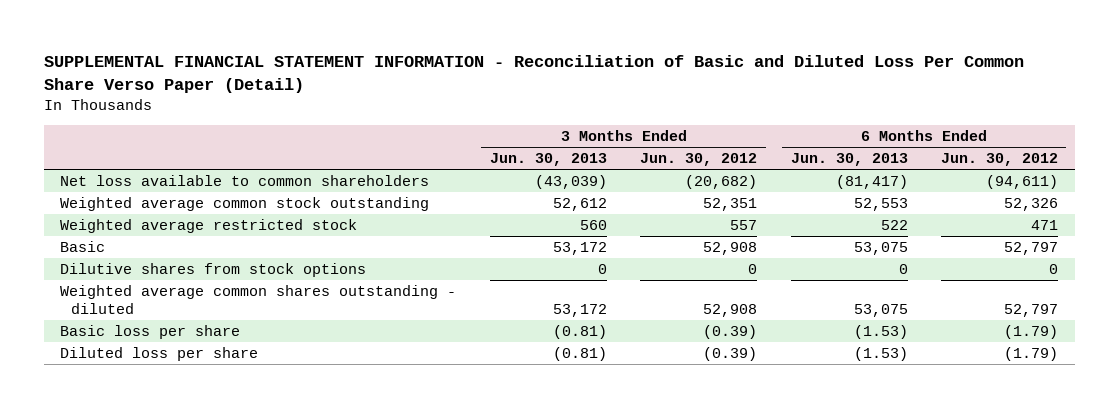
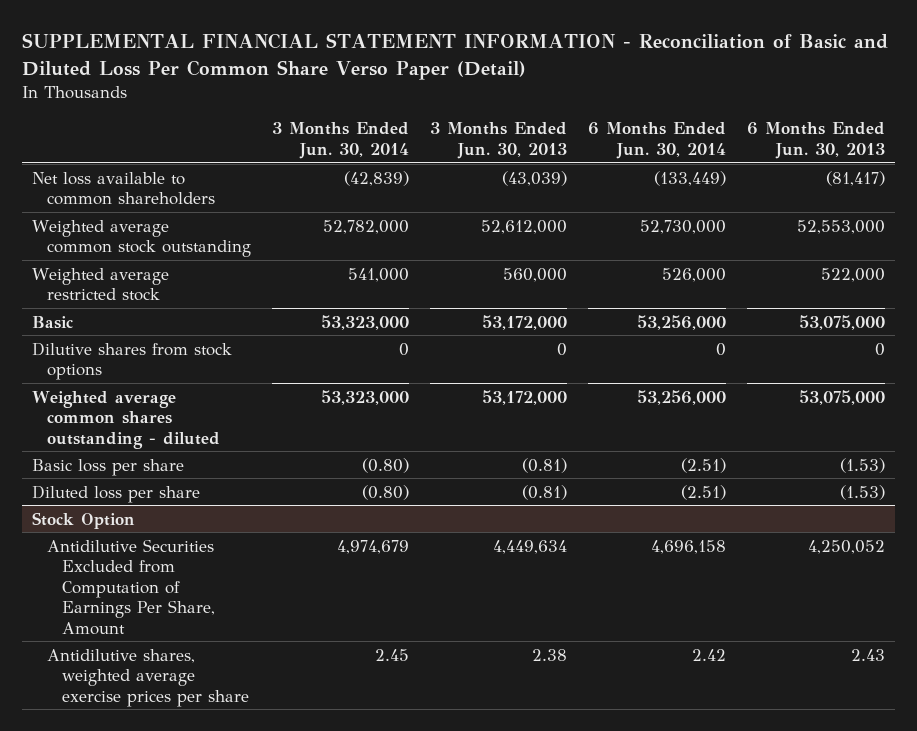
[640,153,758,167] Jun. 30, 2012 -> none
[941,153,1059,167] Jun. 30, 2012 -> none
none -> [272,122,410,159] 3 Months Ended Jun. 30, 2014
none -> [587,122,726,159] 6 Months Ended Jun. 30, 2014
[552,197,607,211] 52,612 -> [481,219,568,234] 52,612,000
[853,197,908,211] 52,553 -> [796,219,885,234] 52,553,000
[579,219,607,230] 560 -> [503,267,568,282] 560,000
[880,219,908,230] 522 -> [820,267,885,282] 522,000
[552,241,607,255] 53,172 -> [482,314,568,330] 53,172,000
[853,241,908,255] 53,075 -> [798,314,885,330] 53,075,000
[552,303,607,317] 53,172 -> [482,389,568,405] 53,172,000
[853,303,908,317] 53,075 -> [798,389,885,405] 53,075,000
none -> [32,511,136,529] Stock Option
none -> [47,538,216,635] Antidilutive Securities Excluded from Computation of Earnings Per Share, Amount
none -> [47,648,250,707] Antidilutive shares, weighted average exercise prices per share

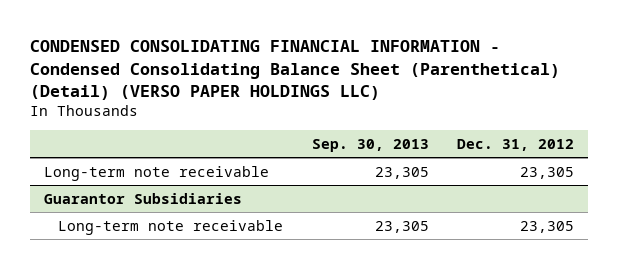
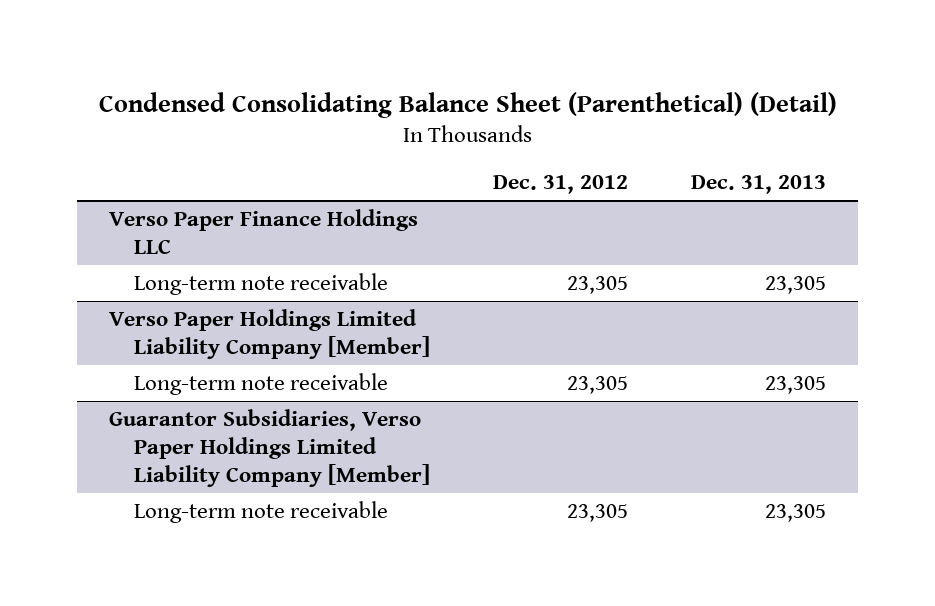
[30,40,561,100] CONDENSED CONSOLIDATING FINANCIAL INFORMATION - Condensed Consolidating Balance Sheet (Parenthetical) (Detail) (VERSO PAPER HOLDINGS LLC) -> [98,91,837,118] Condensed Consolidating Balance Sheet (Parenthetical) (Detail)
[311,138,429,152] Sep. 30, 2013 -> none
none -> [691,175,827,195] Dec. 31, 2013
none -> [108,208,418,254] Verso Paper Finance Holdings LLC
[44,192,243,204] Guarantor Subsidiaries -> none
none -> [108,308,430,359] Verso Paper Holdings Limited Liability Company [Member]
none -> [108,408,430,487] Guarantor Subsidiaries, Verso Paper Holdings Limited Liability Company [Member]
none -> [133,500,388,523] Long-term note receivable

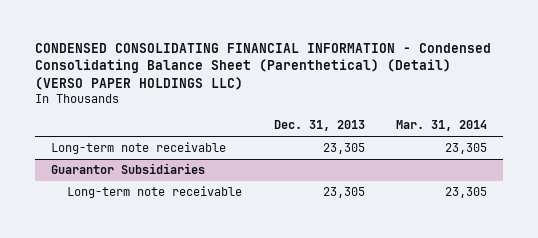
[98,91,837,118] Condensed Consolidating Balance Sheet (Parenthetical) (Detail) -> [34,42,491,90] CONDENSED CONSOLIDATING FINANCIAL INFORMATION - Condensed Consolidating Balance Sheet (Parenthetical) (Detail) (VERSO PAPER HOLDINGS LLC)
[492,175,628,195] Dec. 31, 2012 -> none
none -> [396,120,488,132] Mar. 31, 2014
[108,208,418,254] Verso Paper Finance Holdings LLC -> none
[108,308,430,359] Verso Paper Holdings Limited Liability Company [Member] -> none
[133,372,388,395] Long-term note receivable -> none
[108,408,430,487] Guarantor Subsidiaries, Verso Paper Holdings Limited Liability Company [Member] -> none
none -> [50,163,205,175] Guarantor Subsidiaries

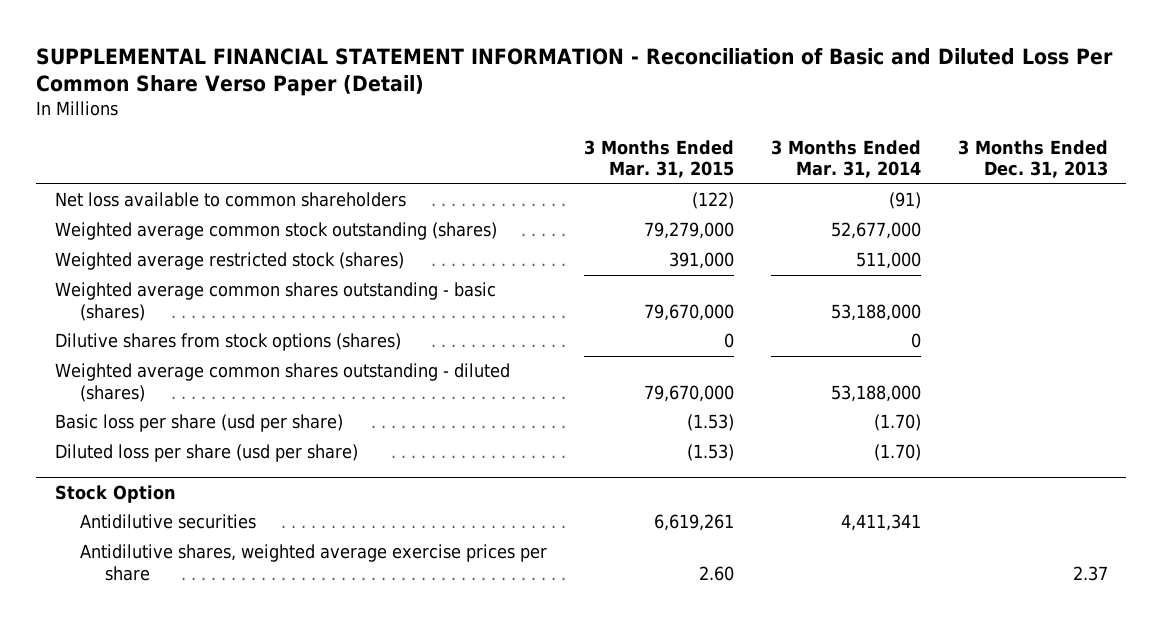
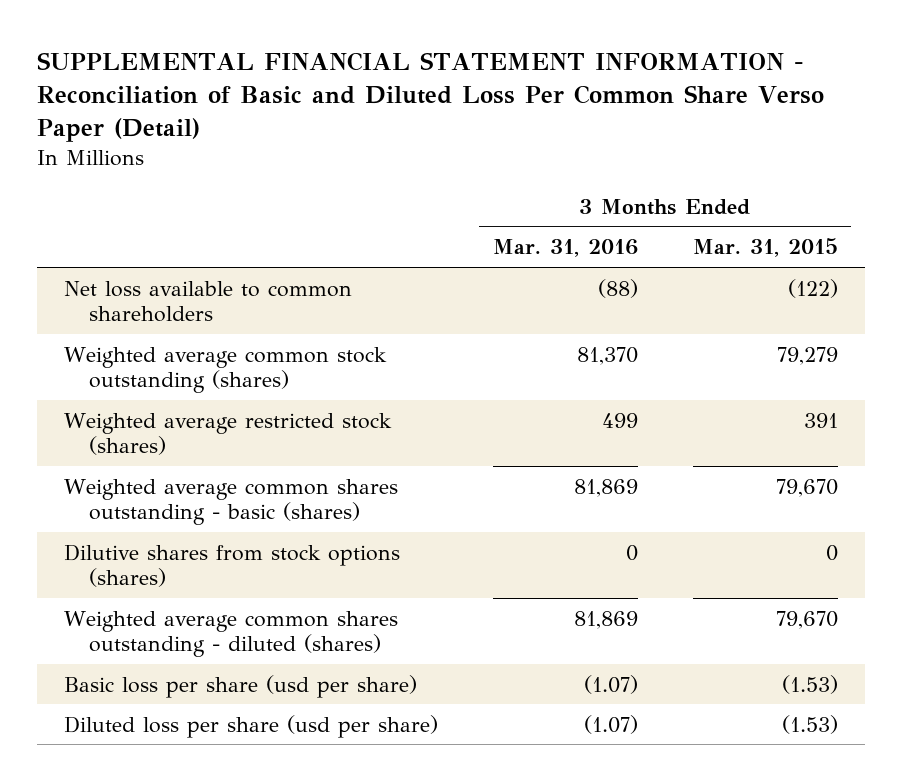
[771,140,922,179] 3 Months Ended Mar. 31, 2014 -> none
[957,140,1108,179] 3 Months Ended Dec. 31, 2013 -> none
none -> [492,239,638,258] Mar. 31, 2016
[644,222,735,240] 79,279,000 -> [776,346,838,365] 79,279
[669,252,735,270] 391,000 -> [803,412,838,428] 391
[644,303,735,321] 79,670,000 -> [775,478,838,497] 79,670
[644,384,735,402] 79,670,000 -> [775,610,838,629] 79,670
[54,484,176,503] Stock Option -> none
[80,514,257,530] Antidilutive securities -> none
[80,544,548,581] Antidilutive shares, weighted average exercise prices per share -> none

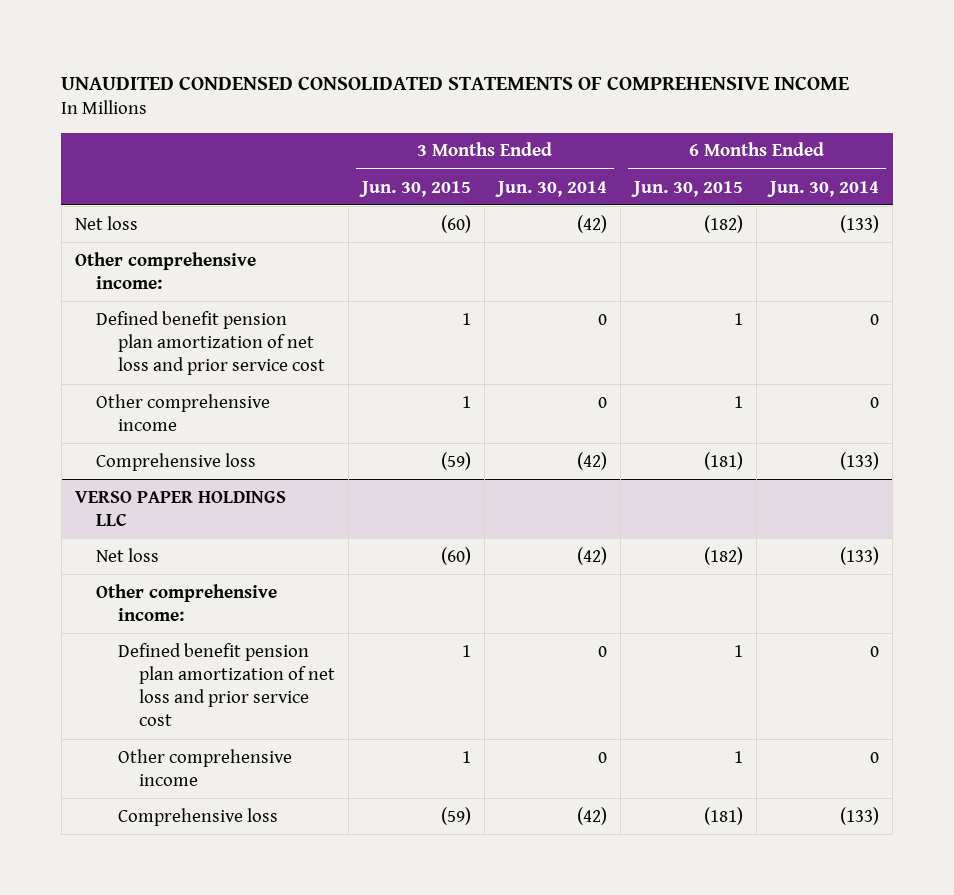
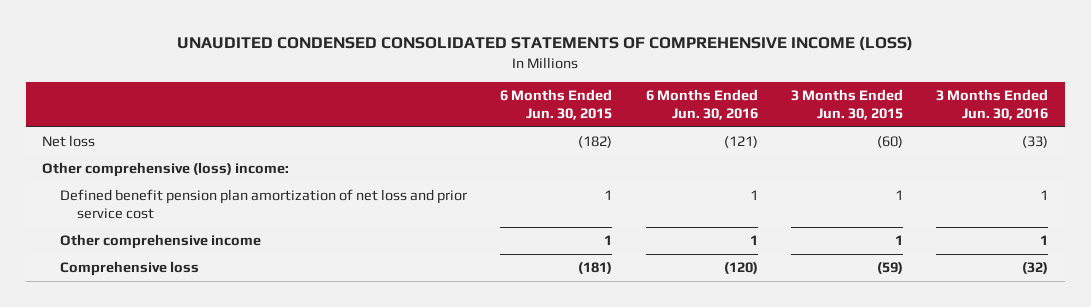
[61,76,850,90] UNAUDITED CONDENSED CONSOLIDATED STATEMENTS OF COMPREHENSIVE INCOME -> [177,36,914,52] UNAUDITED CONDENSED CONSOLIDATED STATEMENTS OF COMPREHENSIVE INCOME (LOSS)
[495,180,608,197] Jun. 30, 2014 -> none
[767,180,880,197] Jun. 30, 2014 -> none
none -> [645,89,758,120] 6 Months Ended Jun. 30, 2016
none -> [936,89,1049,120] 3 Months Ended Jun. 30, 2016
[96,310,325,376] Defined benefit pension plan amortization of net loss and prior service cost -> none
[96,393,271,431] Other comprehensive income -> none
[96,452,257,471] Comprehensive loss -> none
[74,490,286,526] VERSO PAPER HOLDINGS LLC -> none
[96,547,160,562] Net loss -> none
[96,583,278,621] Other comprehensive income: -> none
[74,251,256,289] Other comprehensive income: -> [42,162,290,178] Other comprehensive (loss) income:

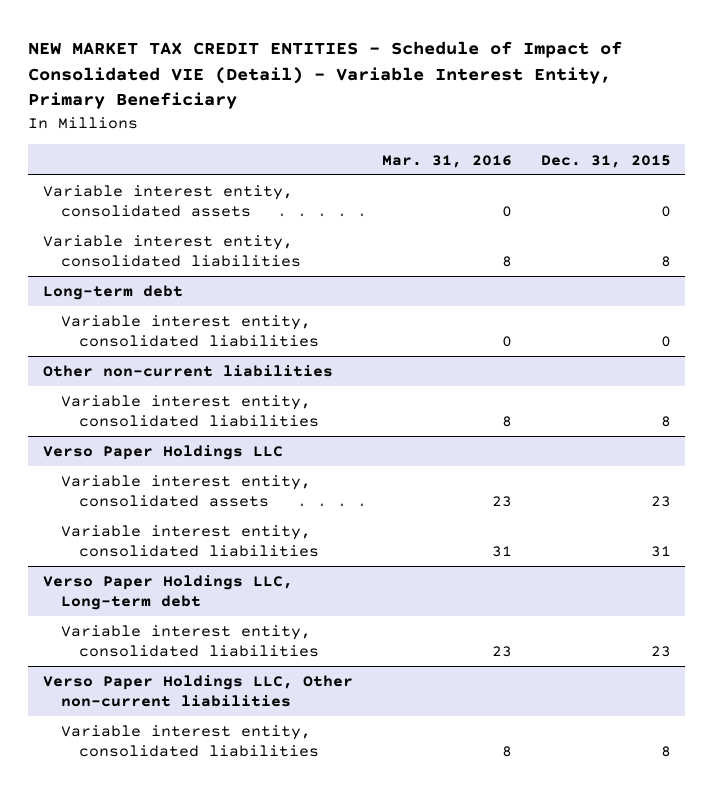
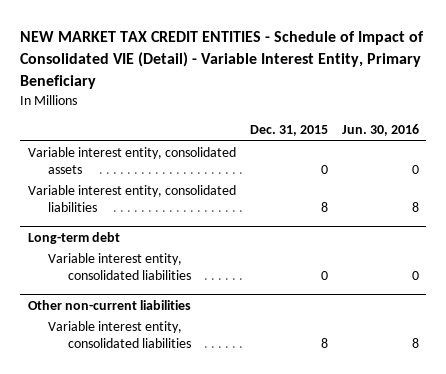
[381,154,512,168] Mar. 31, 2016 -> none
none -> [341,124,419,137] Jun. 30, 2016
[42,445,283,461] Verso Paper Holdings LLC -> none
[60,475,311,507] Variable interest entity, consolidated assets -> none
[60,525,319,557] Variable interest entity, consolidated liabilities -> none
[42,575,293,610] Verso Paper Holdings LLC, Long-term debt -> none
[60,625,319,657] Variable interest entity, consolidated liabilities -> none
[42,675,353,707] Verso Paper Holdings LLC, Other non-current liabilities -> none
[60,725,319,757] Variable interest entity, consolidated liabilities -> none

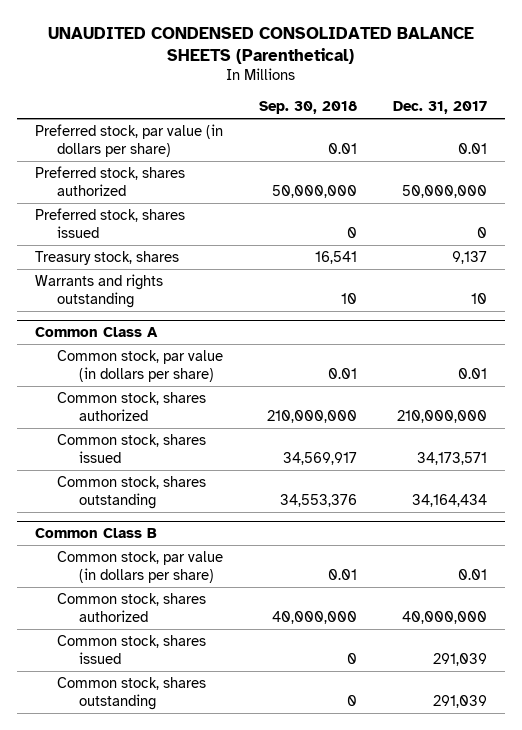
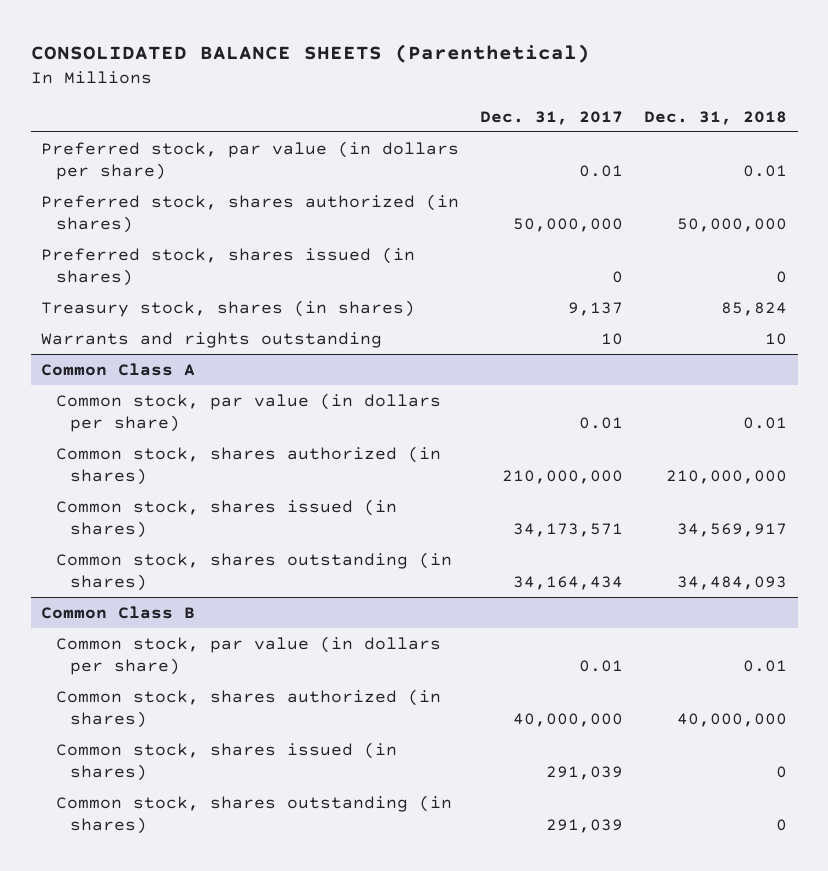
[47,26,474,65] UNAUDITED CONDENSED CONSOLIDATED BALANCE SHEETS (Parenthetical) -> [30,43,590,63] CONSOLIDATED BALANCE SHEETS (Parenthetical)
[258,101,357,115] Sep. 30, 2018 -> none
none -> [644,110,788,125] Dec. 31, 2018
[34,165,185,197] Preferred stock, shares authorized -> [41,193,460,234] Preferred stock, shares authorized (in shares)
[34,207,185,239] Preferred stock, shares issued -> [41,246,416,287] Preferred stock, shares issued (in shares)
[34,250,179,265] Treasury stock, shares -> [41,299,416,317] Treasury stock, shares (in shares)
[57,391,207,422] Common stock, shares authorized -> [55,445,441,486] Common stock, shares authorized (in shares)
[57,433,207,464] Common stock, shares issued -> [55,498,397,539] Common stock, shares issued (in shares)
[57,475,207,510] Common stock, shares outstanding -> [55,551,452,592] Common stock, shares outstanding (in shares)
[57,592,207,623] Common stock, shares authorized -> [55,688,441,729] Common stock, shares authorized (in shares)
[57,634,207,665] Common stock, shares issued -> [55,741,397,782] Common stock, shares issued (in shares)
[57,676,207,711] Common stock, shares outstanding -> [55,794,452,835] Common stock, shares outstanding (in shares)

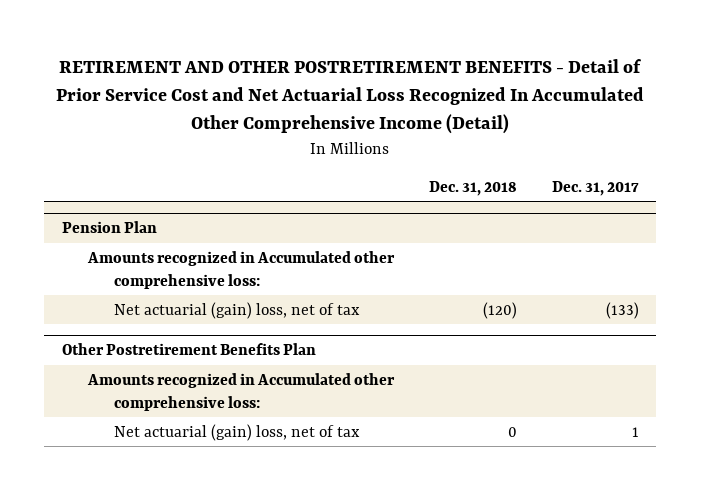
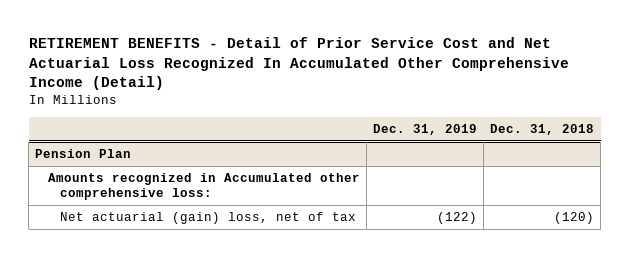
[56,58,645,135] RETIREMENT AND OTHER POSTRETIREMENT BENEFITS - Detail of Prior Service Cost and Net Actuarial Loss Recognized In Accumulated Other Comprehensive Income (Detail) -> [28,37,569,91] RETIREMENT BENEFITS - Detail of Prior Service Cost and Net Actuarial Loss Recognized In Accumulated Other Comprehensive Income (Detail)
[551,180,639,196] Dec. 31, 2017 -> none
none -> [372,123,477,135] Dec. 31, 2019
[61,343,316,356] Other Postretirement Benefits Plan -> none
[86,372,395,411] Amounts recognized in Accumulated other comprehensive loss: -> none
[113,423,360,441] Net actuarial (gain) loss, net of tax -> none

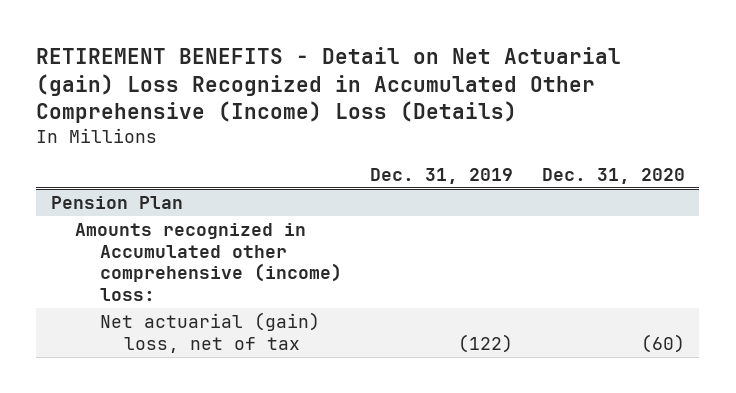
[28,37,569,91] RETIREMENT BENEFITS - Detail of Prior Service Cost and Net Actuarial Loss Recognized In Accumulated Other Comprehensive Income (Detail) -> [36,47,622,124] RETIREMENT BENEFITS - Detail on Net Actuarial (gain) Loss Recognized in Accumulated Other Comprehensive (Income) Loss (Details)
[489,123,594,135] Dec. 31, 2018 -> none
none -> [541,167,685,184] Dec. 31, 2020
[47,173,360,200] Amounts recognized in Accumulated other comprehensive loss: -> [75,222,342,301] Amounts recognized in Accumulated other comprehensive (income) loss:

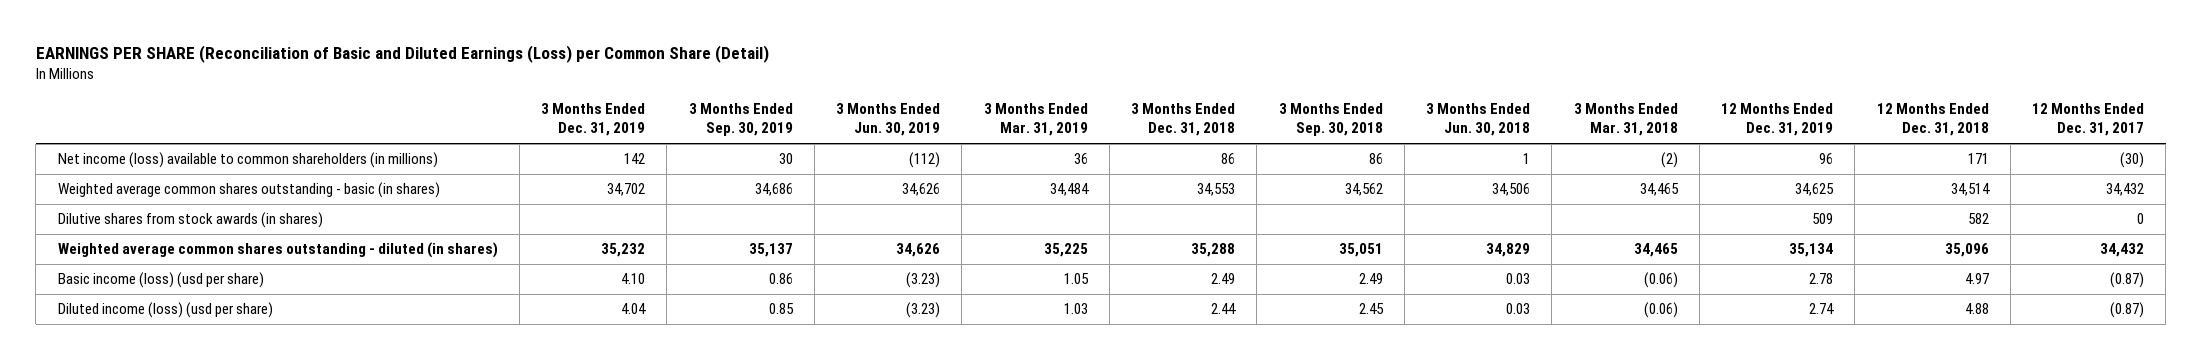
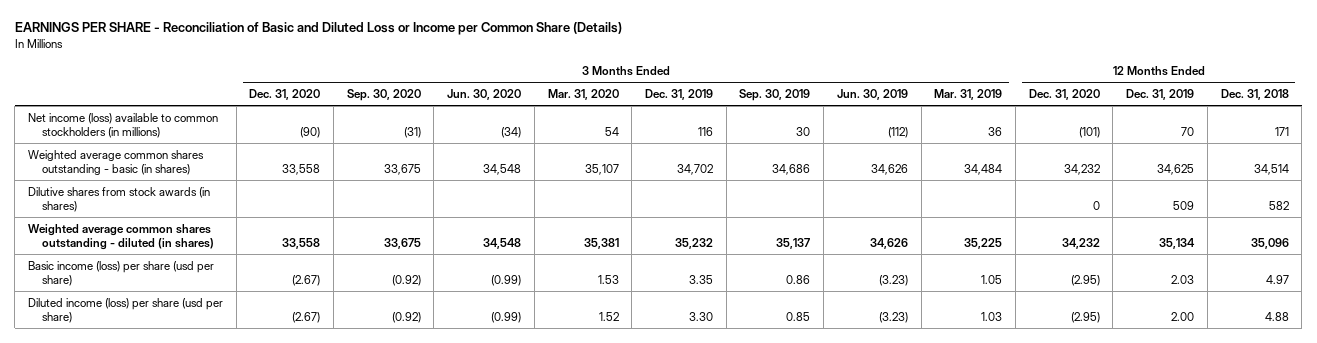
[35,44,769,63] EARNINGS PER SHARE (Reconciliation of Basic and Diluted Earnings (Loss) per Common Share (Detail) -> [14,22,622,36] EARNINGS PER SHARE - Reconciliation of Basic and Diluted Loss or Income per Common Share (Details)
[1131,103,1236,137] 3 Months Ended Dec. 31, 2018 -> none
[1278,103,1383,137] 3 Months Ended Sep. 30, 2018 -> none
[1426,103,1531,137] 3 Months Ended Jun. 30, 2018 -> none
[1573,103,1678,137] 3 Months Ended Mar. 31, 2018 -> none
[2032,103,2145,137] 12 Months Ended Dec. 31, 2017 -> none
none -> [249,88,321,100] Dec. 31, 2020
none -> [346,88,421,101] Sep. 30, 2020
none -> [447,88,522,100] Jun. 30, 2020
none -> [547,88,619,100] Mar. 31, 2020
none -> [1028,88,1100,100] Dec. 31, 2020
[57,152,438,169] Net income (loss) available to common shareholders (in millions) -> [27,112,218,139] Net income (loss) available to common stockholders (in millions)
[624,153,646,165] 142 -> [698,127,714,137] 116
[1819,153,1834,165] 96 -> [1181,127,1195,137] 70
[57,272,264,289] Basic income (loss) (usd per share) -> [27,260,214,287] Basic income (loss) per share (usd per share)
[621,273,646,285] 4.10 -> [689,275,714,285] 3.35
[1809,273,1834,285] 2.78 -> [1171,275,1195,285] 2.03
[57,302,273,319] Diluted income (loss) (usd per share) -> [27,297,223,324] Diluted income (loss) per share (usd per share)
[621,303,647,315] 4.04 -> [689,312,714,322] 3.30
[1809,303,1835,315] 2.74 -> [1171,312,1195,322] 2.00

